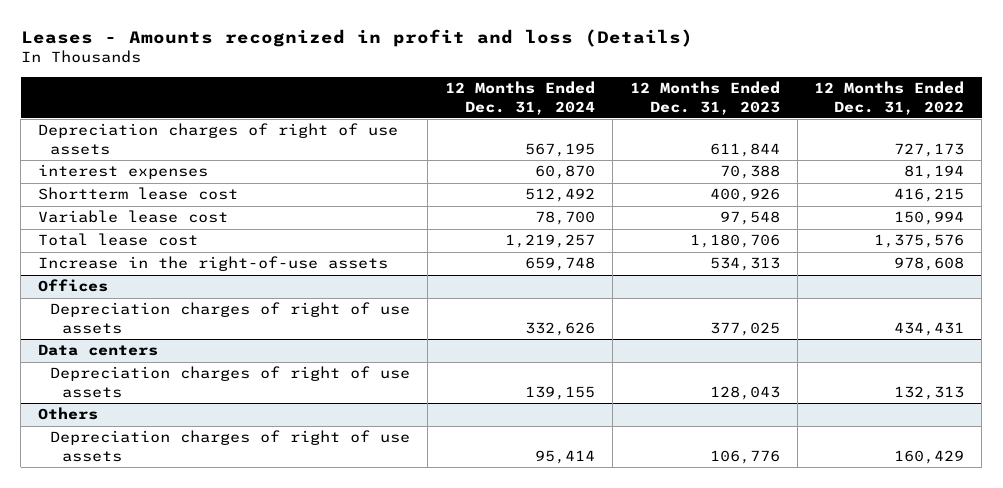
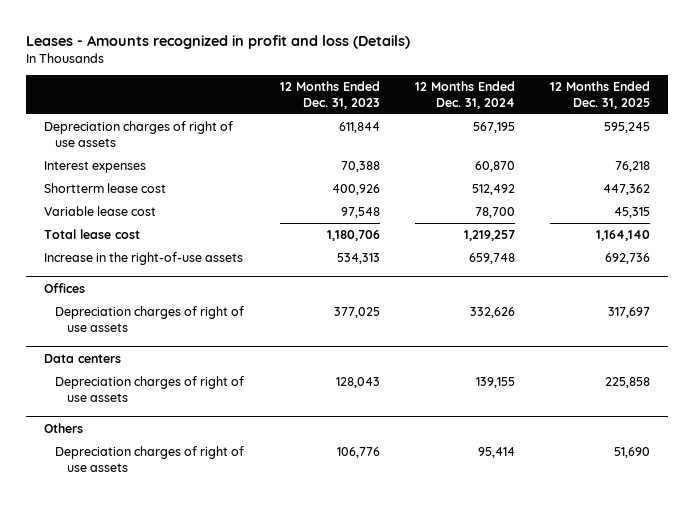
[814,81,965,115] 12 Months Ended Dec. 31, 2022 -> none
none -> [550,81,651,110] 12 Months Ended Dec. 31, 2025
[38,164,209,180] interest expenses -> [43,160,146,173] Interest expenses

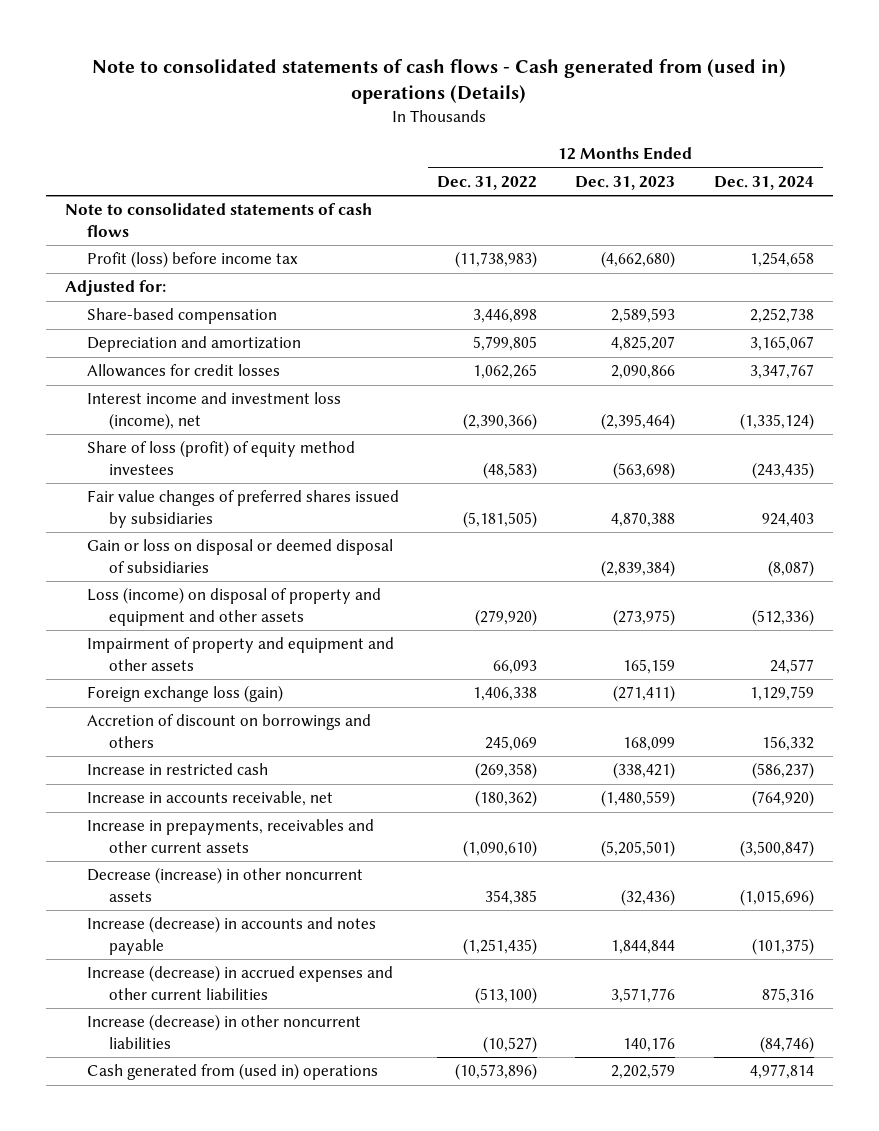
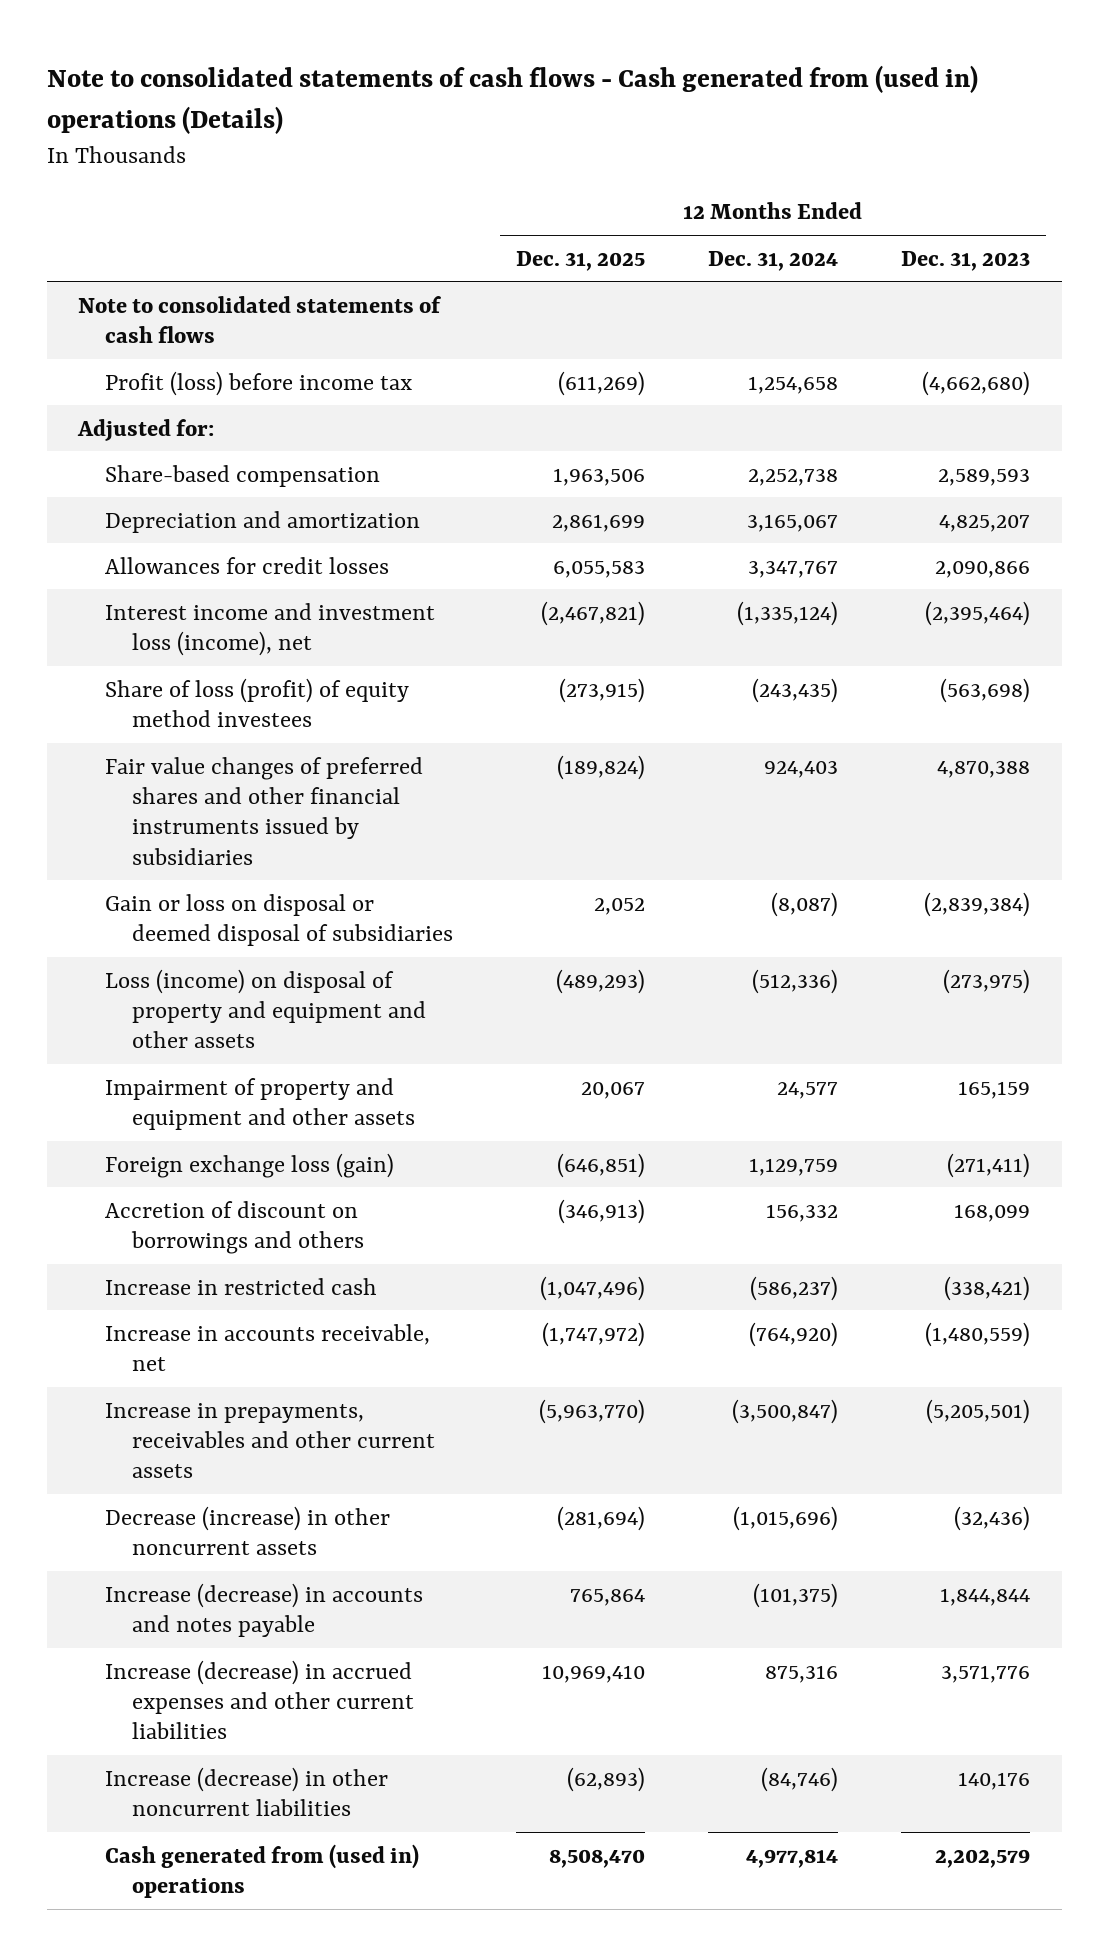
[437,175,538,190] Dec. 31, 2022 -> none
none -> [516,250,646,271] Dec. 31, 2025
[87,490,400,528] Fair value changes of preferred shares issued by subsidiaries -> [105,756,424,865] Fair value changes of preferred shares and other financial instruments issued by subsidiaries

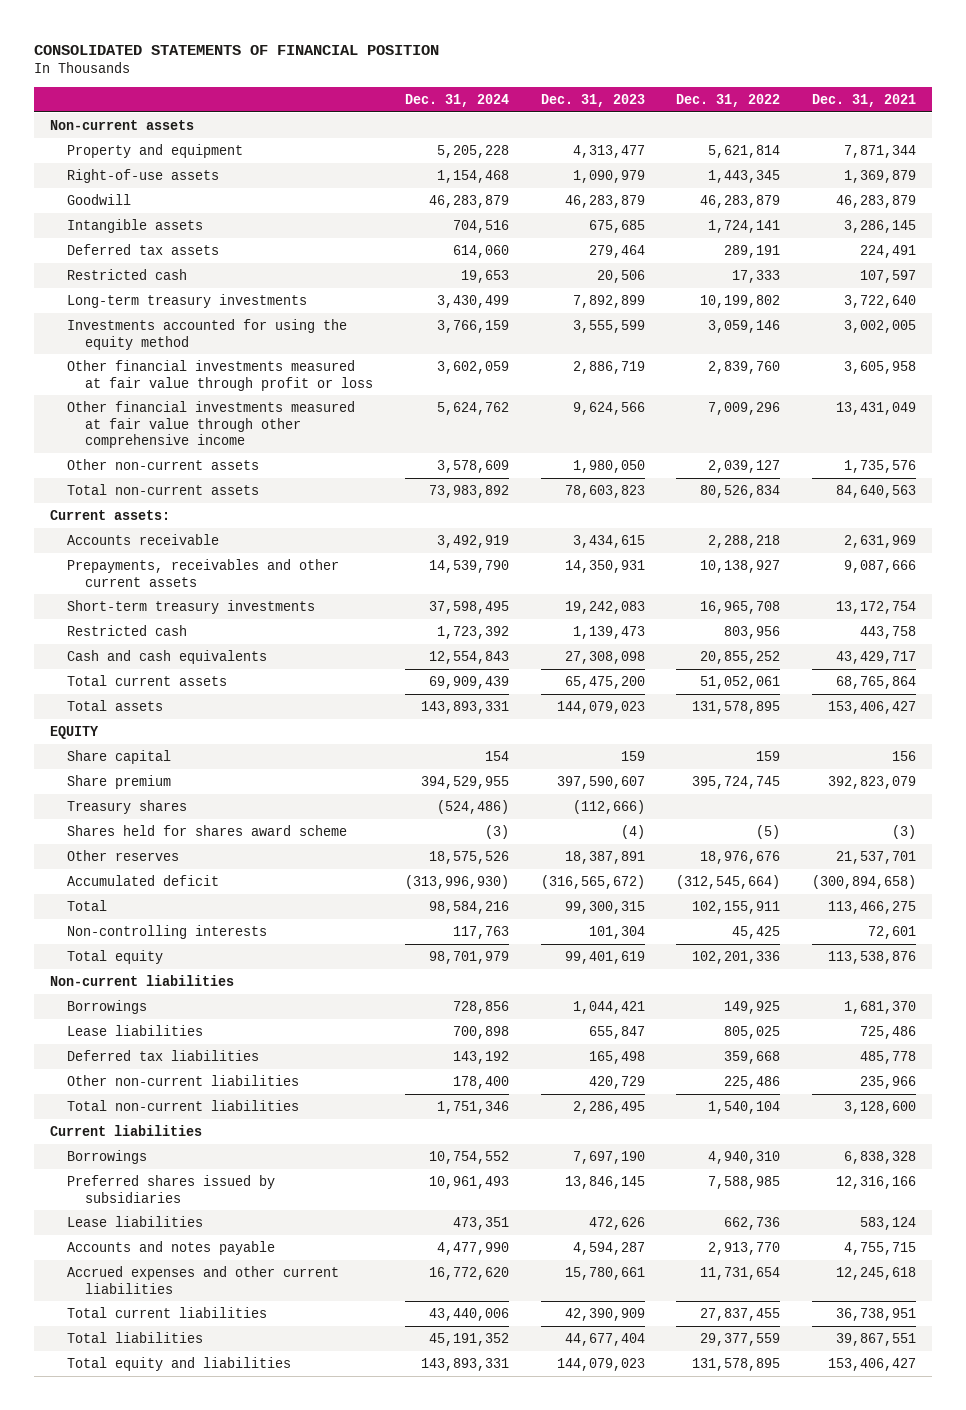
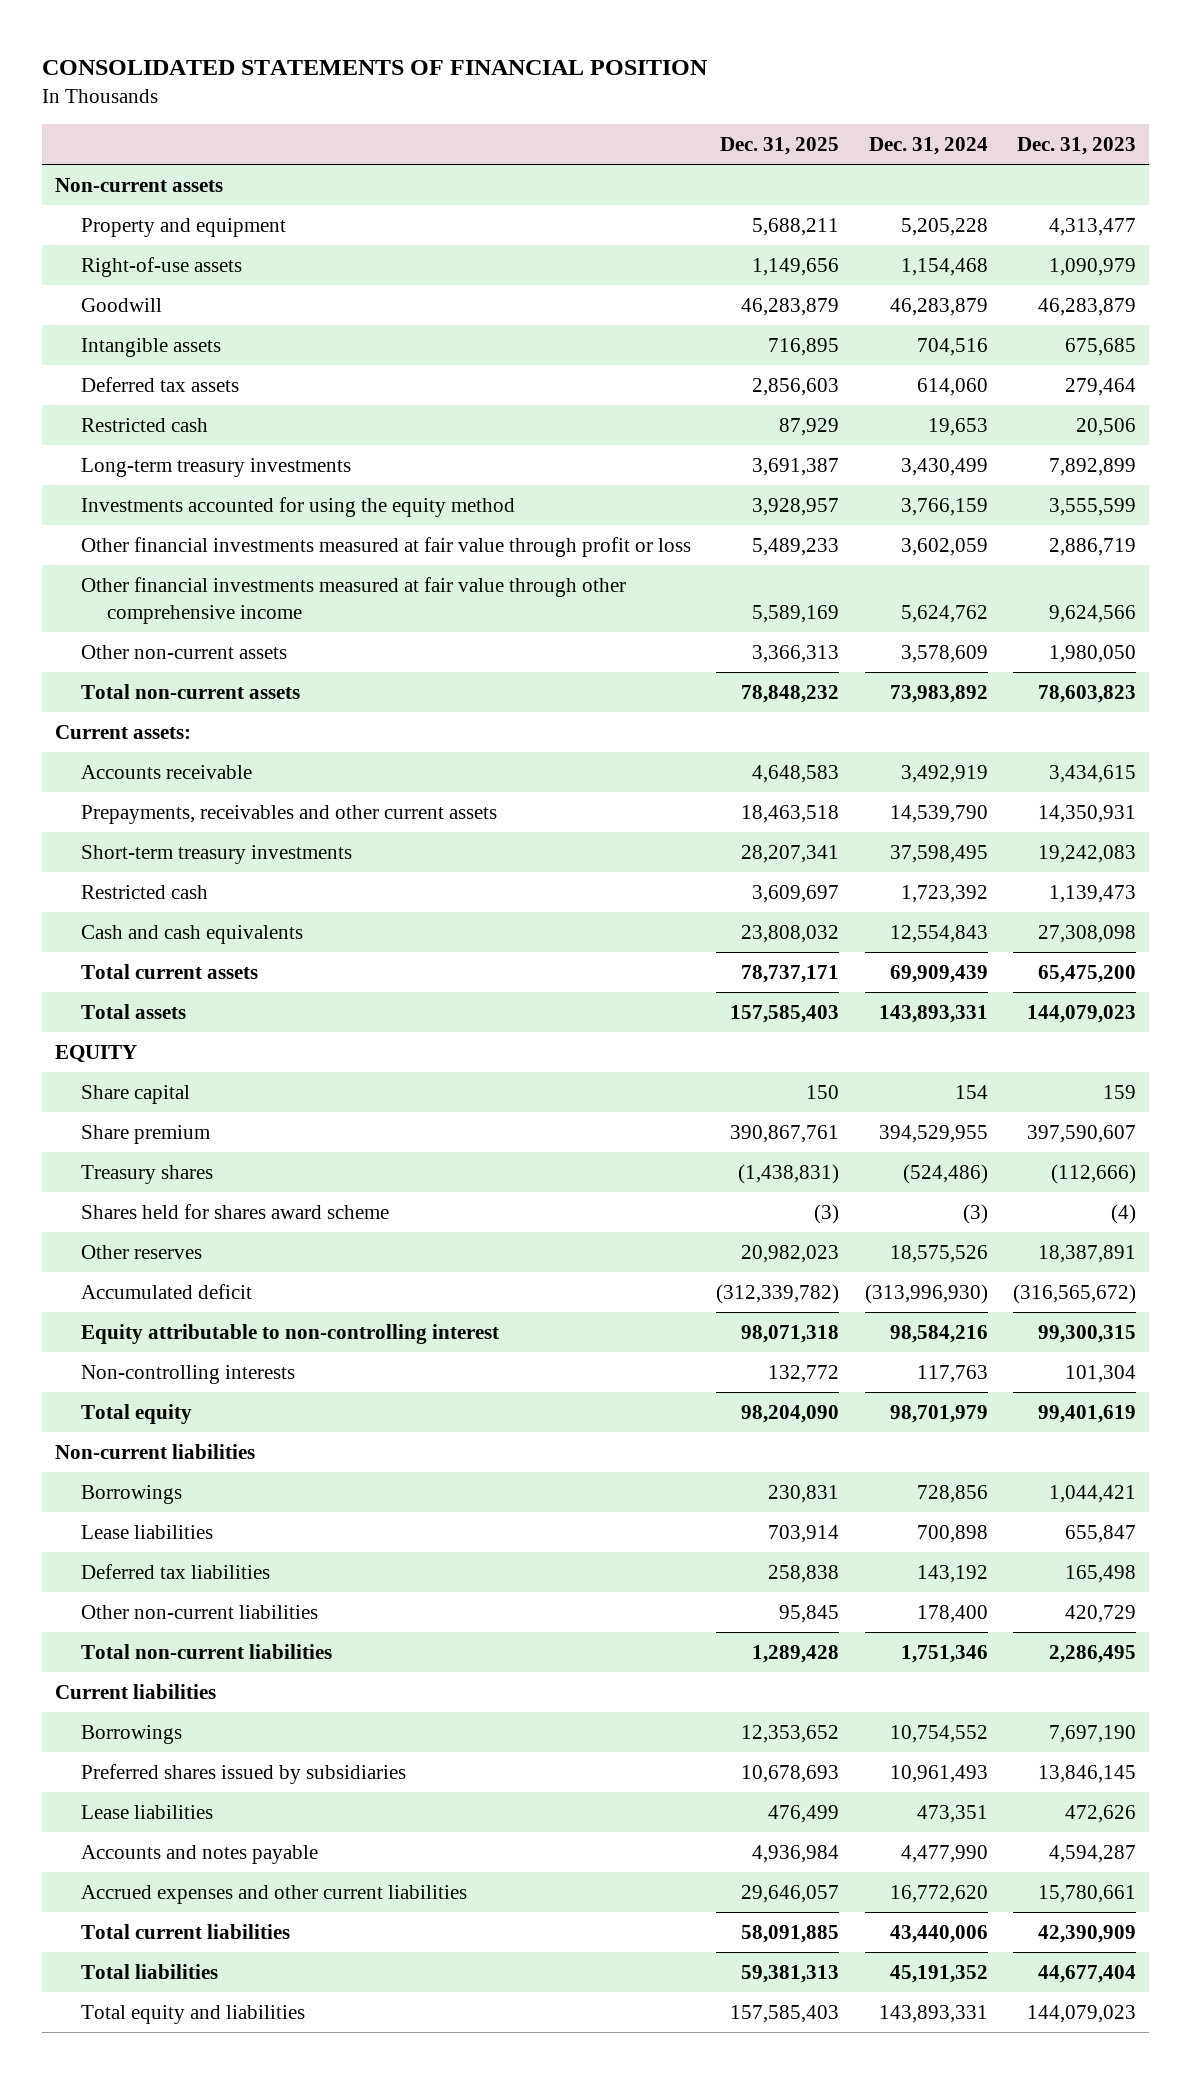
[676,93,781,107] Dec. 31, 2022 -> none
[812,93,917,107] Dec. 31, 2021 -> none
none -> [720,137,840,156] Dec. 31, 2025
[67,899,108,911] Total -> [80,1323,499,1344] Equity attributable to non-controlling interest

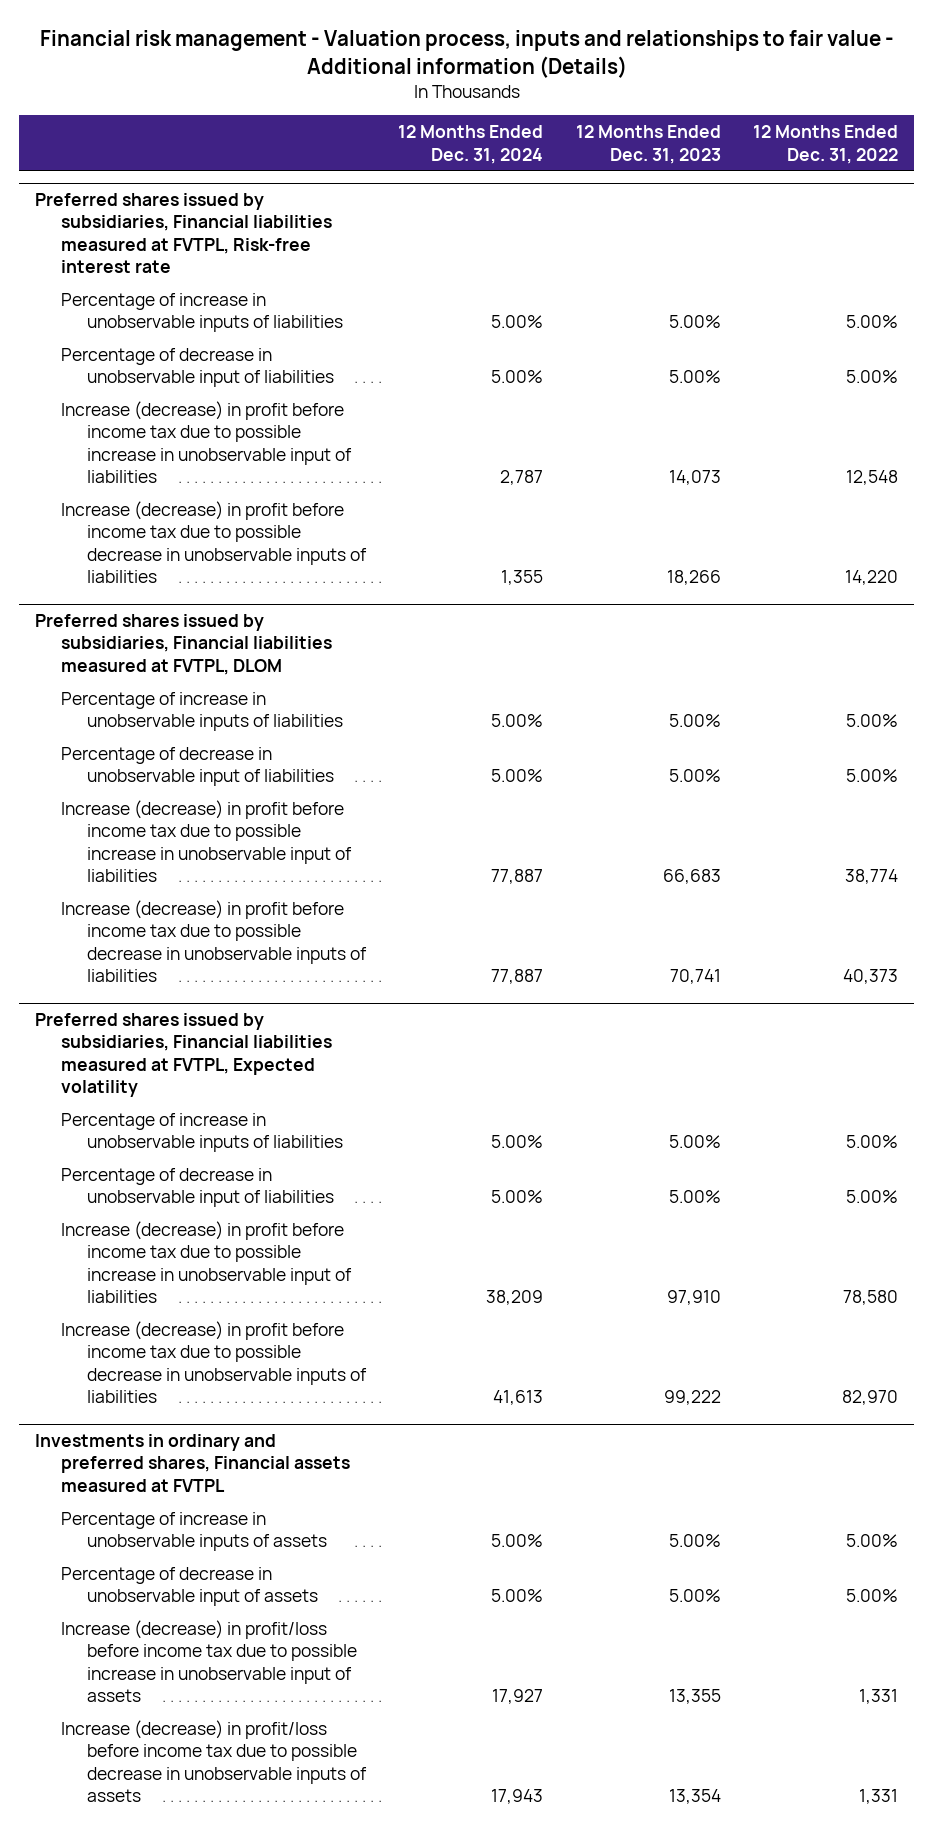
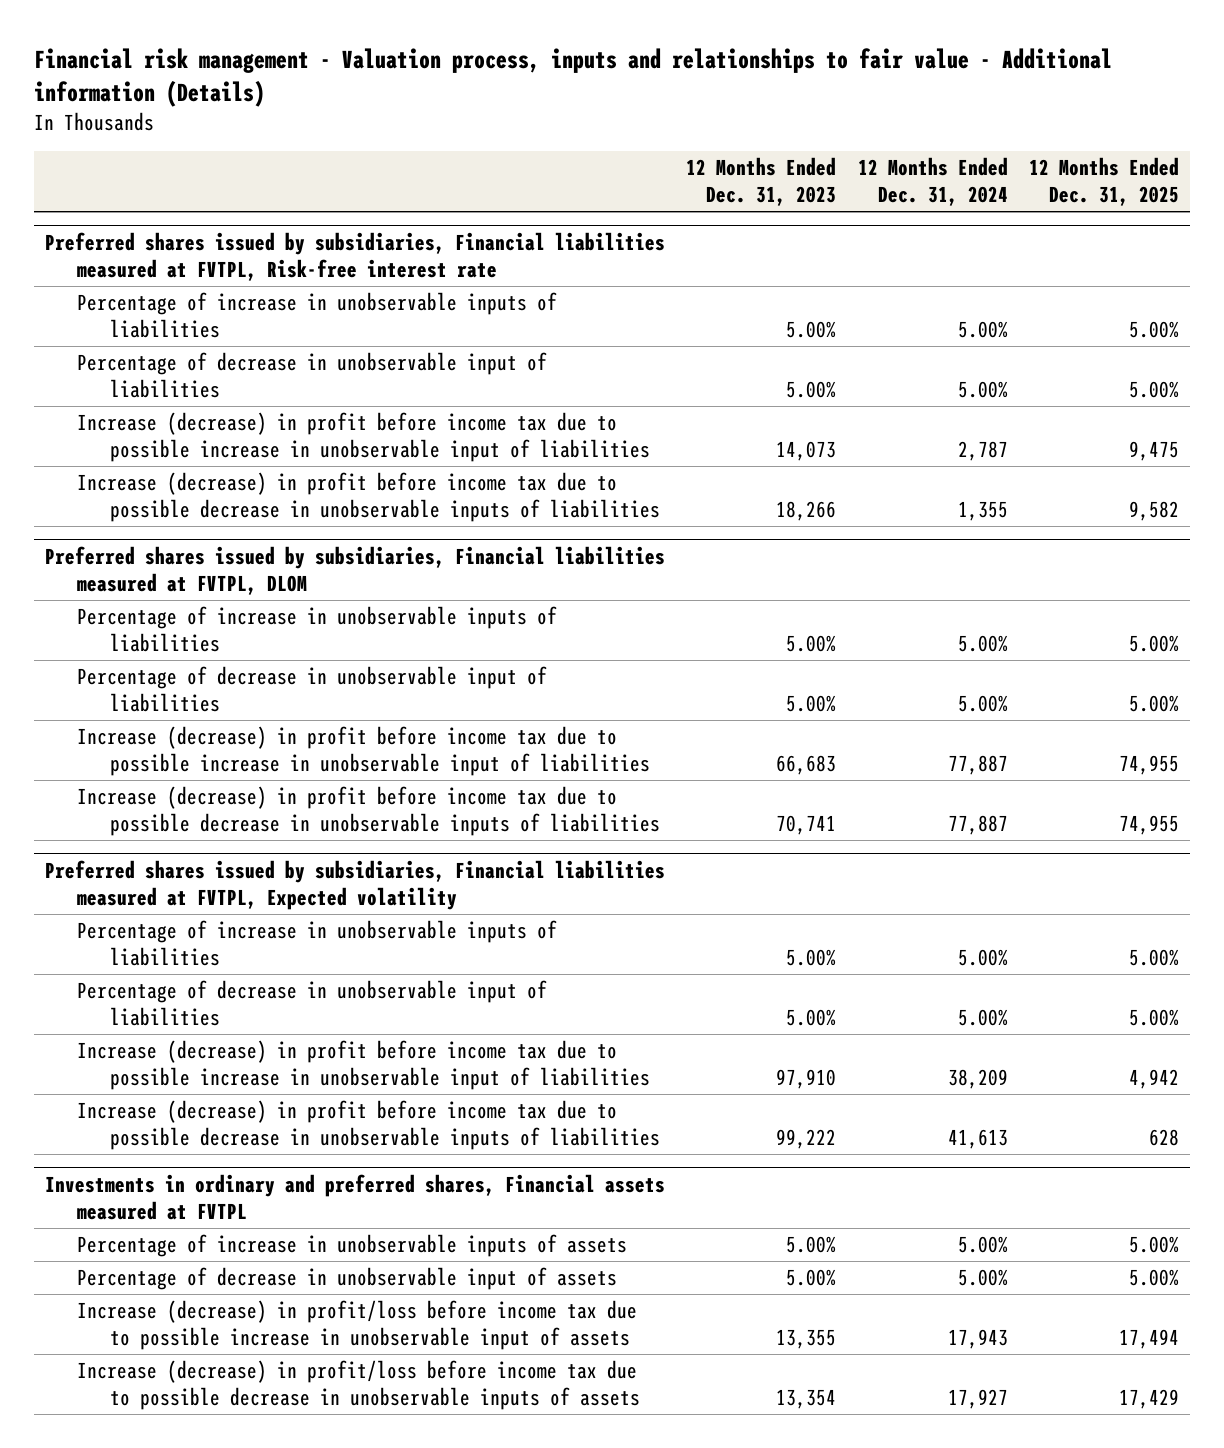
[753,125,899,164] 12 Months Ended Dec. 31, 2022 -> none
none -> [1029,157,1180,207] 12 Months Ended Dec. 31, 2025
[492,1688,544,1704] 17,927 -> [947,1329,1008,1350] 17,943
[491,1788,544,1804] 17,943 -> [947,1389,1008,1410] 17,927

